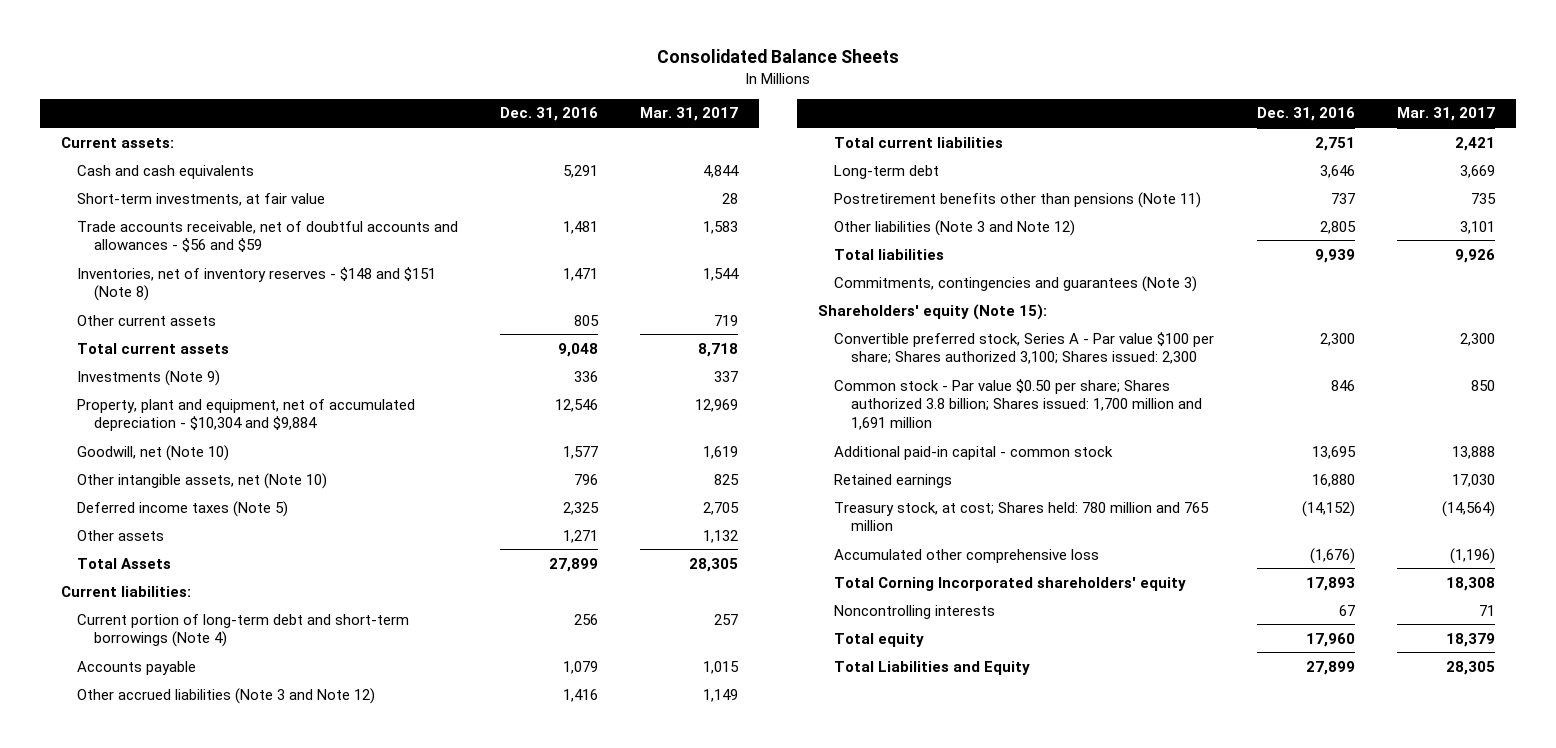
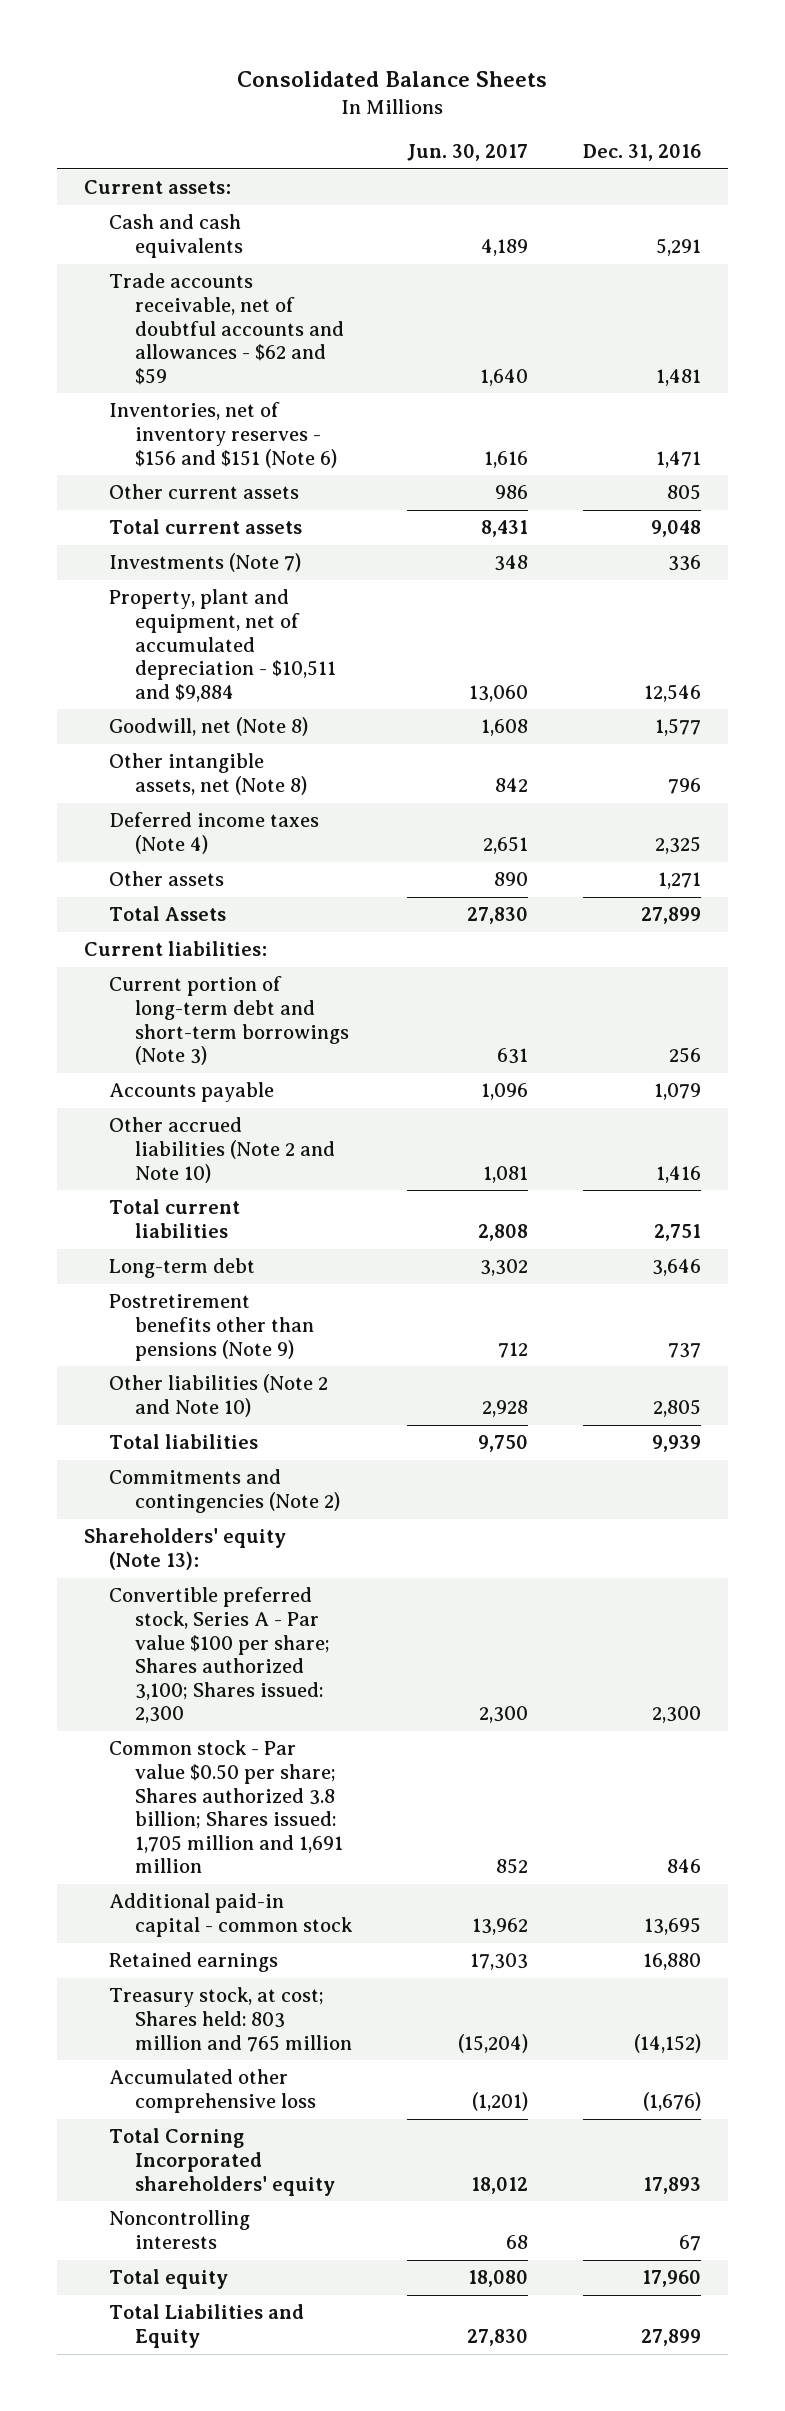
[640,107,739,122] Mar. 31, 2017 -> none
none -> [406,144,528,162] Jun. 30, 2017
[77,192,326,206] Short-term investments, at fair value -> none
[77,220,459,253] Trade accounts receivable, net of doubtful accounts and allowances - $56 and $59 -> [109,273,344,385] Trade accounts receivable, net of doubtful accounts and allowances - $62 and $59
[77,266,437,302] Inventories, net of inventory reserves - $148 and $151 (Note 8) -> [109,402,337,468] Inventories, net of inventory reserves - $156 and $151 (Note 6)
[77,369,221,386] Investments (Note 9) -> [109,553,302,573] Investments (Note 7)
[77,398,416,432] Property, plant and equipment, net of accumulated depreciation - $10,304 and $9,884 -> [109,589,336,702] Property, plant and equipment, net of accumulated depreciation - $10,511 and $9,884
[77,444,230,461] Goodwill, net (Note 10) -> [109,717,309,737] Goodwill, net (Note 8)
[77,472,328,489] Other intangible assets, net (Note 10) -> [109,753,307,795] Other intangible assets, net (Note 8)
[77,500,289,517] Deferred income taxes (Note 5) -> [109,812,320,854] Deferred income taxes (Note 4)
[77,613,410,648] Current portion of long-term debt and short-term borrowings (Note 4) -> [109,976,349,1066] Current portion of long-term debt and short-term borrowings (Note 3)
[77,687,376,704] Other accrued liabilities (Note 3 and Note 12) -> [109,1117,335,1183] Other accrued liabilities (Note 2 and Note 10)
[834,191,1202,208] Postretirement benefits other than pensions (Note 11) -> [109,1294,314,1361] Postretirement benefits other than pensions (Note 9)
[834,219,1076,236] Other liabilities (Note 3 and Note 12) -> [109,1374,329,1417] Other liabilities (Note 2 and Note 10)
[834,275,1198,292] Commitments, contingencies and guarantees (Note 3) -> [109,1469,340,1513] Commitments and contingencies (Note 2)
[817,303,1047,320] Shareholders' equity (Note 15): -> [84,1528,287,1570] Shareholders' equity (Note 13):
[834,378,1203,430] Common stock - Par value $0.50 per share; Shares authorized 3.8 billion; Shares issued: 1,700 million and 1,691 million -> [109,1740,343,1874] Common stock - Par value $0.50 per share; Shares authorized 3.8 billion; Shares issued: 1,705 million and 1,691 million
[834,501,1210,532] Treasury stock, at cost; Shares held: 780 million and 765 million -> [109,1987,352,2052] Treasury stock, at cost; Shares held: 803 million and 765 million

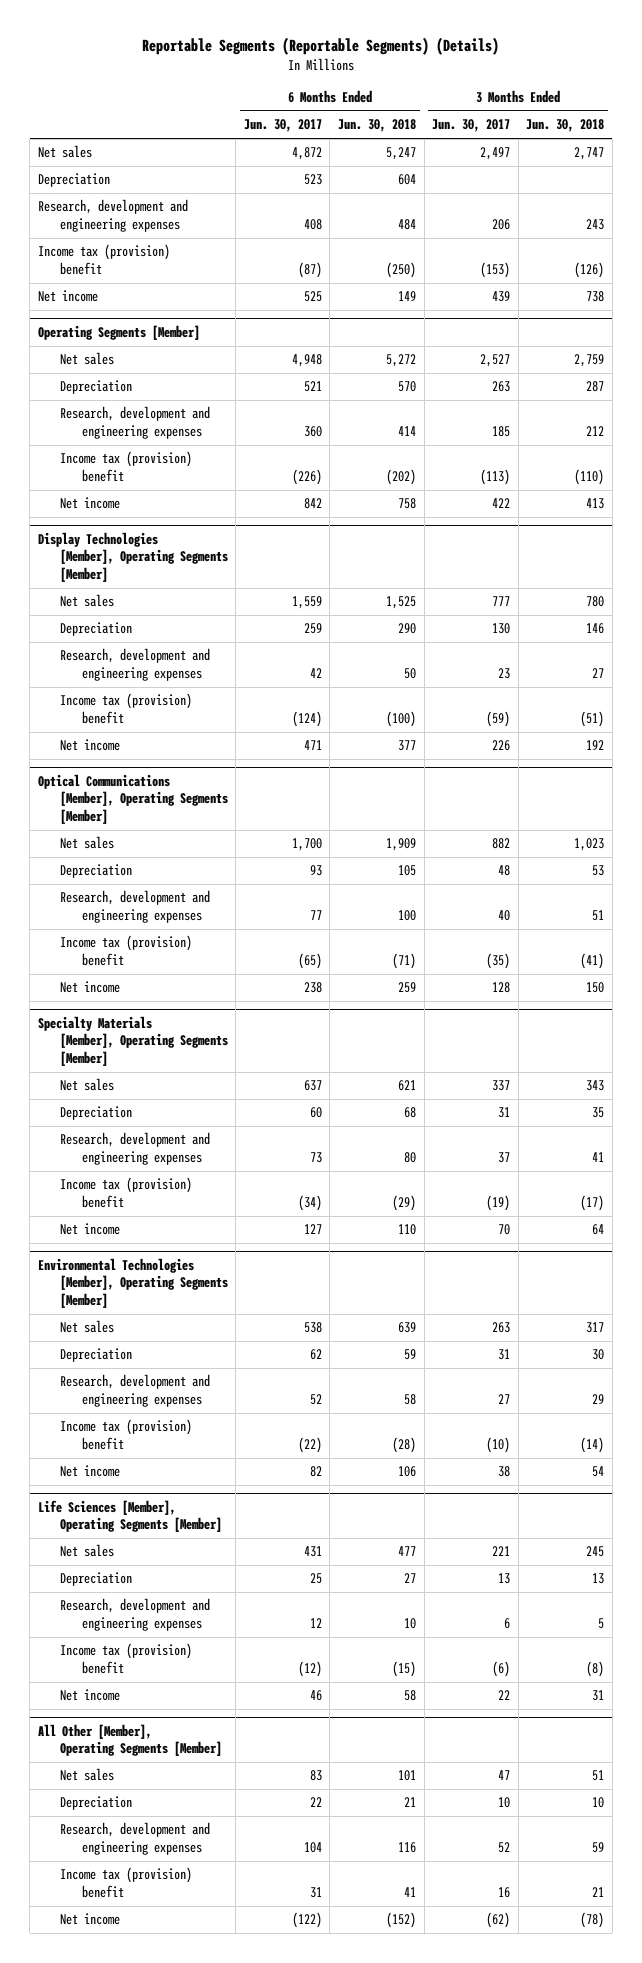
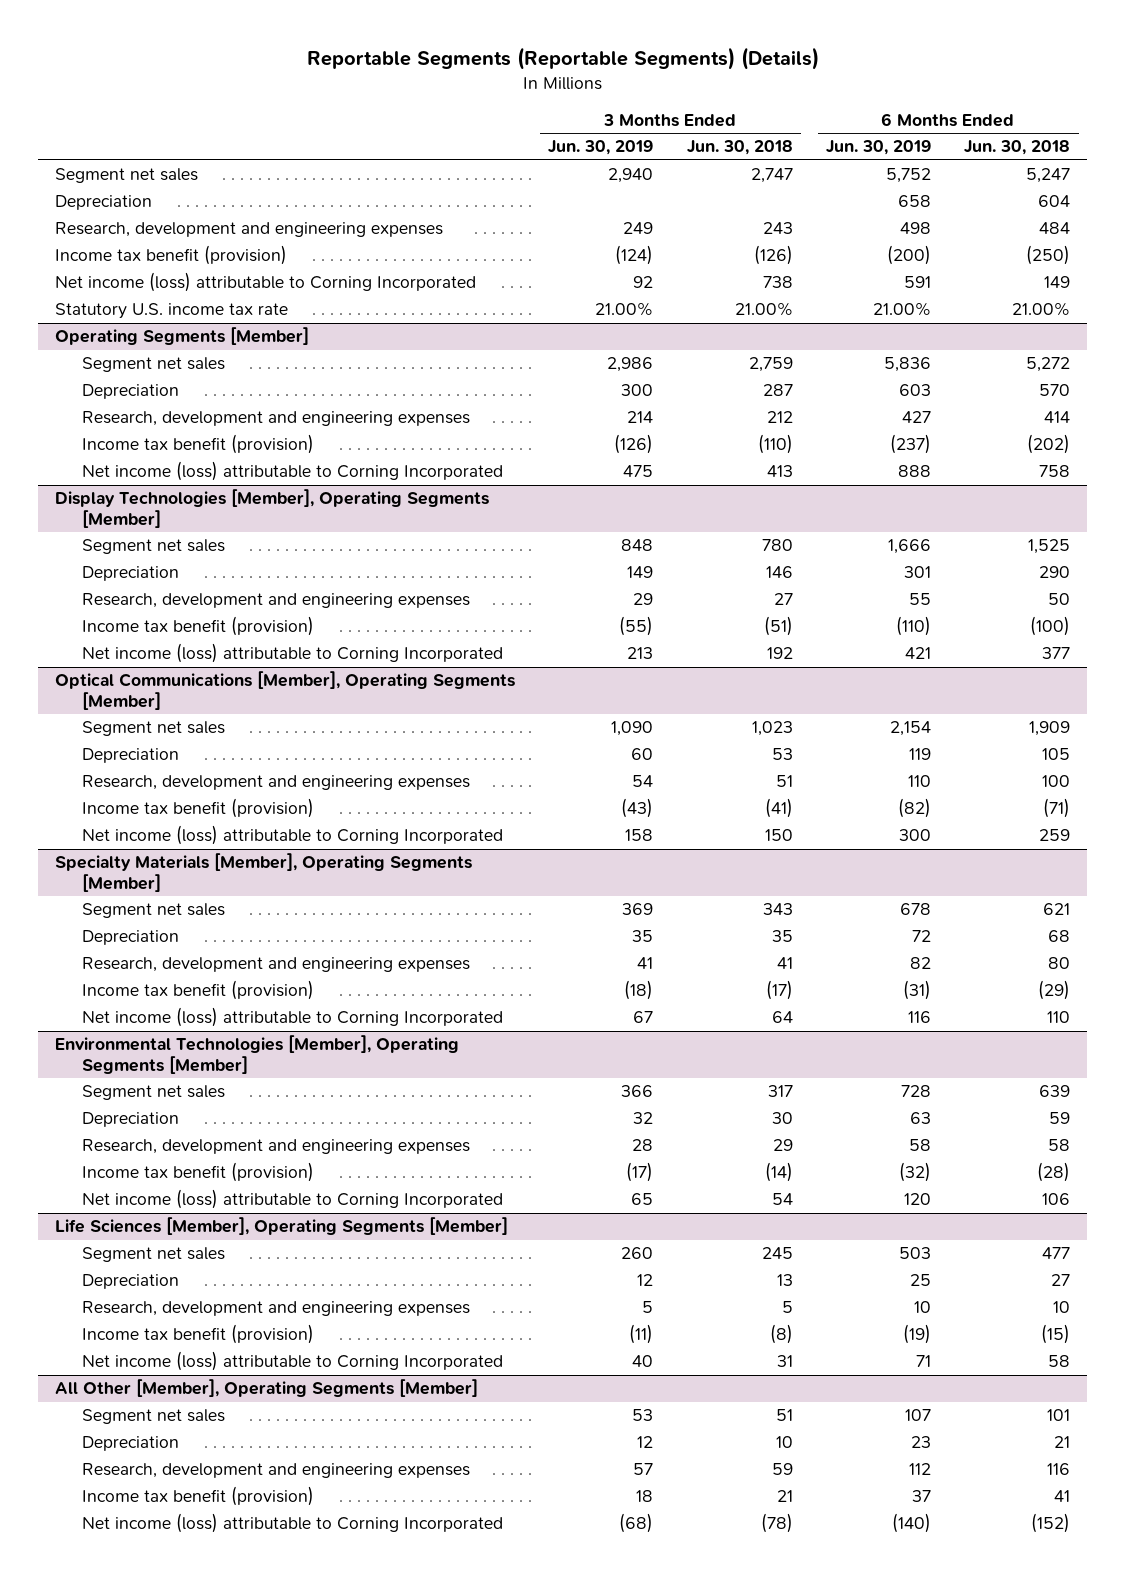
[243,119,322,133] Jun. 30, 2017 -> none
[432,119,511,133] Jun. 30, 2017 -> none
none -> [548,140,654,156] Jun. 30, 2019
none -> [825,140,931,156] Jun. 30, 2019
[37,145,92,159] Net sales -> [54,168,198,184] Segment net sales
[37,244,170,275] Income tax (provision) benefit -> [54,245,287,266] Income tax benefit (provision)
[37,290,98,303] Net income -> [54,272,476,293] Net income (loss) attributable to Corning Incorporated
none -> [54,303,288,320] Statutory U.S. income tax rate
[59,352,114,366] Net sales -> [81,357,225,373] Segment net sales
[59,451,192,482] Income tax (provision) benefit -> [81,434,314,455] Income tax benefit (provision)
[59,497,120,510] Net income -> [81,461,503,482] Net income (loss) attributable to Corning Incorporated
[59,594,114,608] Net sales -> [81,539,225,555] Segment net sales
[59,693,192,724] Income tax (provision) benefit -> [81,616,314,637] Income tax benefit (provision)
[59,739,120,752] Net income -> [81,643,503,664] Net income (loss) attributable to Corning Incorporated
[59,836,114,850] Net sales -> [81,721,225,737] Segment net sales
[59,935,192,966] Income tax (provision) benefit -> [81,798,314,819] Income tax benefit (provision)
[59,981,120,994] Net income -> [81,825,503,846] Net income (loss) attributable to Corning Incorporated
[59,1078,114,1092] Net sales -> [81,903,225,919] Segment net sales
[59,1177,192,1208] Income tax (provision) benefit -> [81,980,314,1001] Income tax benefit (provision)
[59,1223,120,1236] Net income -> [81,1007,503,1028] Net income (loss) attributable to Corning Incorporated
[59,1320,114,1334] Net sales -> [81,1085,225,1101] Segment net sales
[59,1419,192,1450] Income tax (provision) benefit -> [81,1162,314,1183] Income tax benefit (provision)
[59,1465,120,1478] Net income -> [81,1189,503,1210] Net income (loss) attributable to Corning Incorporated
[59,1544,114,1558] Net sales -> [81,1247,225,1263] Segment net sales
[59,1643,192,1674] Income tax (provision) benefit -> [81,1324,314,1345] Income tax benefit (provision)
[59,1689,120,1702] Net income -> [81,1351,503,1372] Net income (loss) attributable to Corning Incorporated
[59,1768,114,1782] Net sales -> [81,1409,225,1425] Segment net sales
[59,1867,192,1898] Income tax (provision) benefit -> [81,1486,314,1507] Income tax benefit (provision)
[59,1913,120,1926] Net income -> [81,1513,503,1534] Net income (loss) attributable to Corning Incorporated

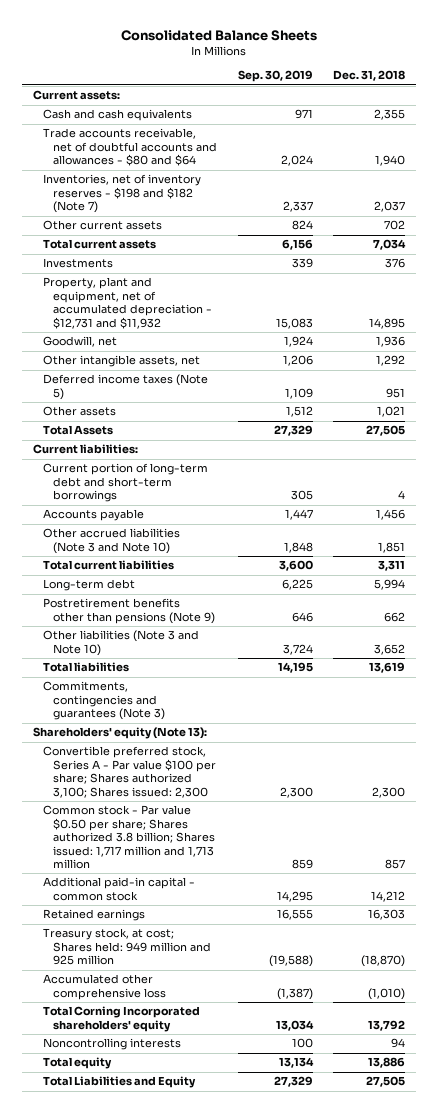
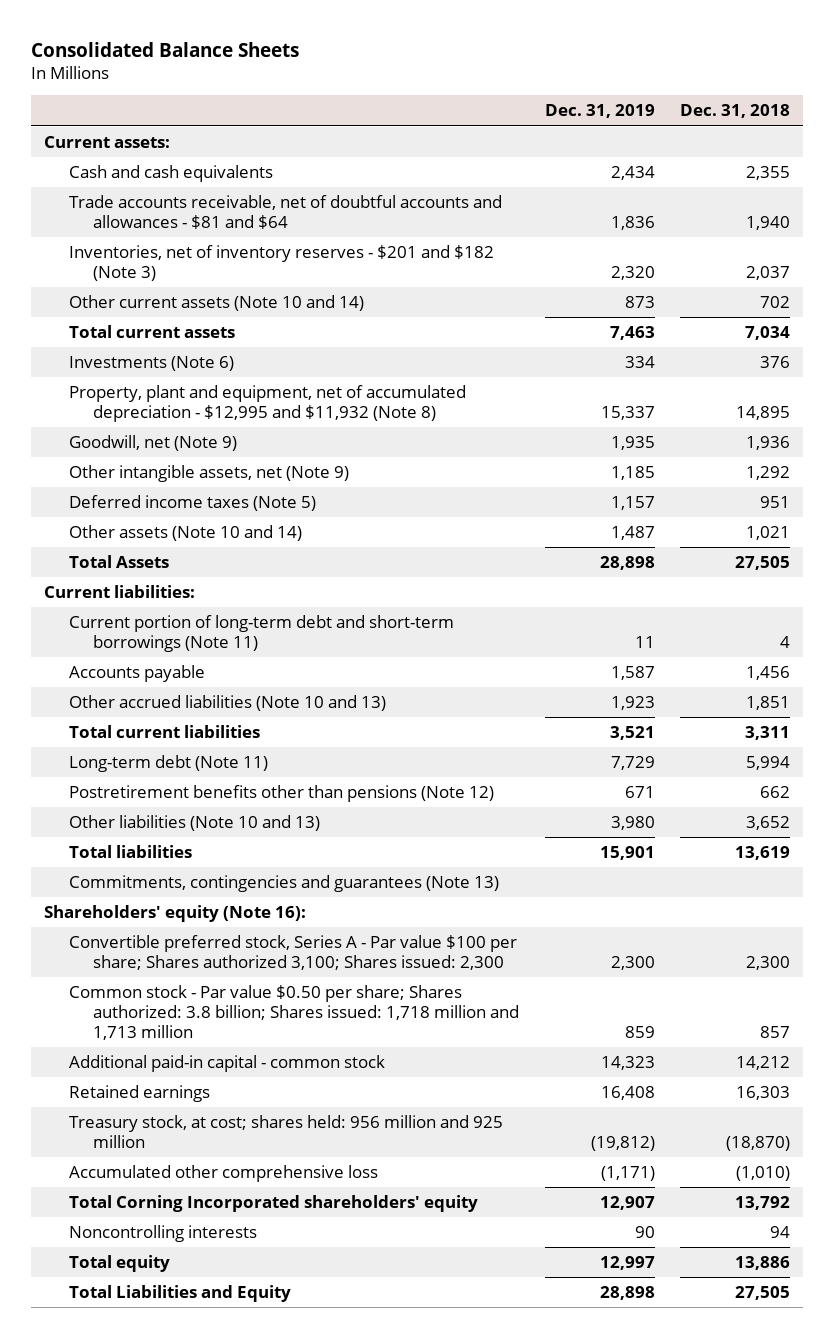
[237,70,313,83] Sep. 30, 2019 -> none
none -> [544,104,655,119] Dec. 31, 2019
[42,128,218,167] Trade accounts receivable, net of doubtful accounts and allowances - $80 and $64 -> [68,195,502,229] Trade accounts receivable, net of doubtful accounts and allowances - $81 and $64
[42,174,201,214] Inventories, net of inventory reserves - $198 and $182 (Note 7) -> [68,245,494,281] Inventories, net of inventory reserves - $201 and $182 (Note 3)
[42,220,162,231] Other current assets -> [68,295,364,312] Other current assets (Note 10 and 14)
[42,258,113,269] Investments -> [68,356,234,372] Investments (Note 6)
[42,277,213,329] Property, plant and equipment, net of accumulated depreciation - $12,731 and $11,932 -> [68,385,466,422] Property, plant and equipment, net of accumulated depreciation - $12,995 and $11,932 (Note 8)
[42,336,117,348] Goodwill, net -> [68,435,237,452] Goodwill, net (Note 9)
[42,355,200,368] Other intangible assets, net -> [68,465,349,483] Other intangible assets, net (Note 9)
[42,406,116,417] Other assets -> [68,525,302,542] Other assets (Note 10 and 14)
[42,463,208,503] Current portion of long-term debt and short-term borrowings -> [68,615,454,652] Current portion of long-term debt and short-term borrowings (Note 11)
[42,528,180,554] Other accrued liabilities (Note 3 and Note 10) -> [68,695,386,712] Other accrued liabilities (Note 10 and 13)
[42,579,135,592] Long-term debt -> [68,755,268,773] Long-term debt (Note 11)
[42,598,216,624] Postretirement benefits other than pensions (Note 9) -> [68,785,494,803] Postretirement benefits other than pensions (Note 12)
[42,630,199,656] Other liabilities (Note 3 and Note 10) -> [68,815,320,832] Other liabilities (Note 10 and 13)
[42,681,166,721] Commitments, contingencies and guarantees (Note 3) -> [68,875,499,893] Commitments, contingencies and guarantees (Note 13)
[32,727,207,740] Shareholders' equity (Note 13): -> [43,905,306,923] Shareholders' equity (Note 16):
[42,805,216,870] Common stock - Par value $0.50 per share; Shares authorized 3.8 billion; Shares issued: 1,717 million and 1,713 million -> [68,985,520,1040] Common stock - Par value $0.50 per share; Shares authorized: 3.8 billion; Shares issued: 1,718 million and 1,713 million
[42,928,212,966] Treasury stock, at cost; Shares held: 949 million and 925 million -> [68,1115,503,1148] Treasury stock, at cost; shares held: 956 million and 925 million

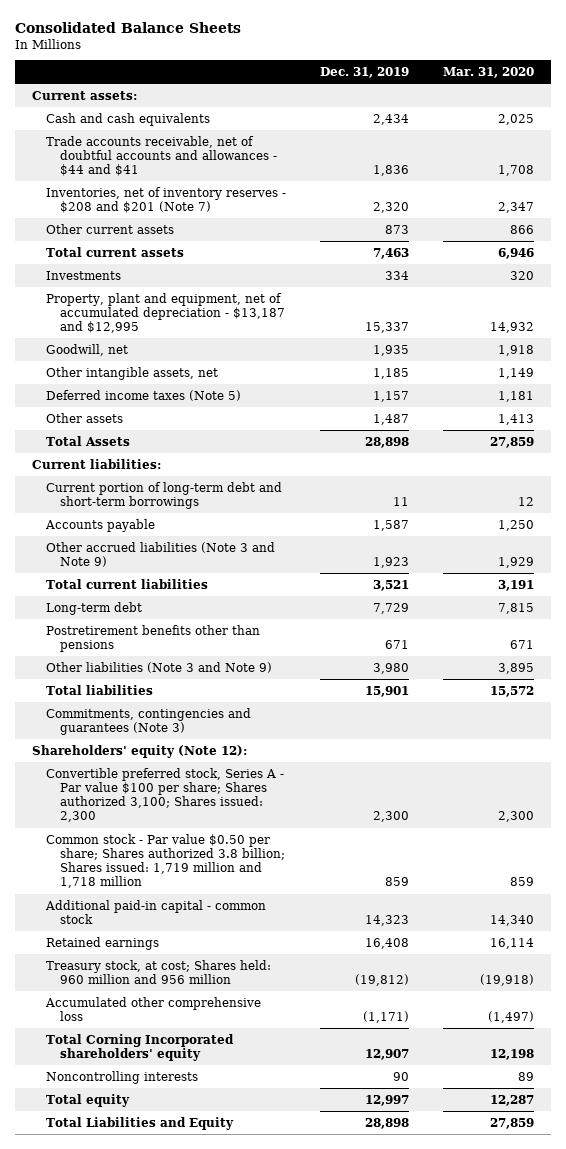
[680,104,791,119] Dec. 31, 2018 -> none
none -> [443,67,535,79] Mar. 31, 2020
[68,195,502,229] Trade accounts receivable, net of doubtful accounts and allowances - $81 and $64 -> [45,135,278,177] Trade accounts receivable, net of doubtful accounts and allowances - $44 and $41
[68,245,494,281] Inventories, net of inventory reserves - $201 and $182 (Note 3) -> [45,186,286,213] Inventories, net of inventory reserves - $208 and $201 (Note 7)
[68,295,364,312] Other current assets (Note 10 and 14) -> [45,223,174,234] Other current assets
[68,356,234,372] Investments (Note 6) -> [45,270,121,280] Investments
[68,385,466,422] Property, plant and equipment, net of accumulated depreciation - $12,995 and $11,932 (Note 8) -> [45,292,286,334] Property, plant and equipment, net of accumulated depreciation - $13,187 and $12,995
[68,435,237,452] Goodwill, net (Note 9) -> [45,343,128,356] Goodwill, net
[68,465,349,483] Other intangible assets, net (Note 9) -> [45,366,218,380] Other intangible assets, net
[68,525,302,542] Other assets (Note 10 and 14) -> [45,412,123,423] Other assets
[68,615,454,652] Current portion of long-term debt and short-term borrowings (Note 11) -> [45,481,282,509] Current portion of long-term debt and short-term borrowings
[68,695,386,712] Other accrued liabilities (Note 10 and 13) -> [45,541,275,567] Other accrued liabilities (Note 3 and Note 9)
[68,755,268,773] Long-term debt (Note 11) -> [45,601,142,615] Long-term debt
[68,785,494,803] Postretirement benefits other than pensions (Note 12) -> [45,624,260,652] Postretirement benefits other than pensions
[68,815,320,832] Other liabilities (Note 10 and 13) -> [45,661,272,673] Other liabilities (Note 3 and Note 9)
[68,875,499,893] Commitments, contingencies and guarantees (Note 13) -> [45,707,251,735] Commitments, contingencies and guarantees (Note 3)
[43,905,306,923] Shareholders' equity (Note 16): -> [31,744,247,758] Shareholders' equity (Note 12):
[68,985,520,1040] Common stock - Par value $0.50 per share; Shares authorized: 3.8 billion; Shares issued: 1,718 million and 1,713 million -> [45,833,286,889] Common stock - Par value $0.50 per share; Shares authorized 3.8 billion; Shares issued: 1,719 million and 1,718 million
[68,1115,503,1148] Treasury stock, at cost; shares held: 956 million and 925 million -> [45,959,271,984] Treasury stock, at cost; Shares held: 960 million and 956 million

